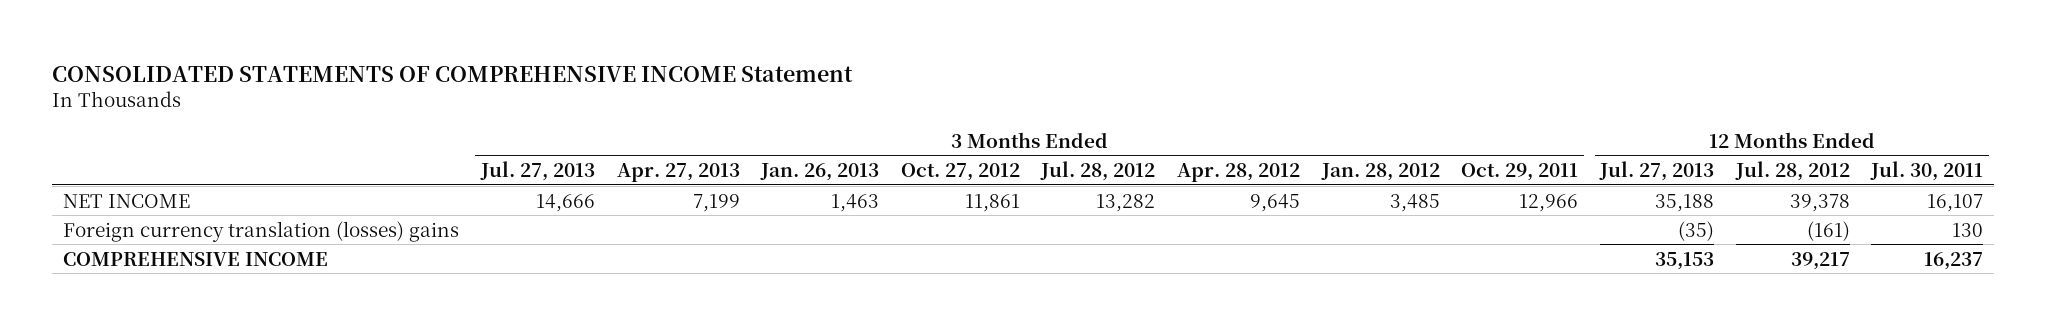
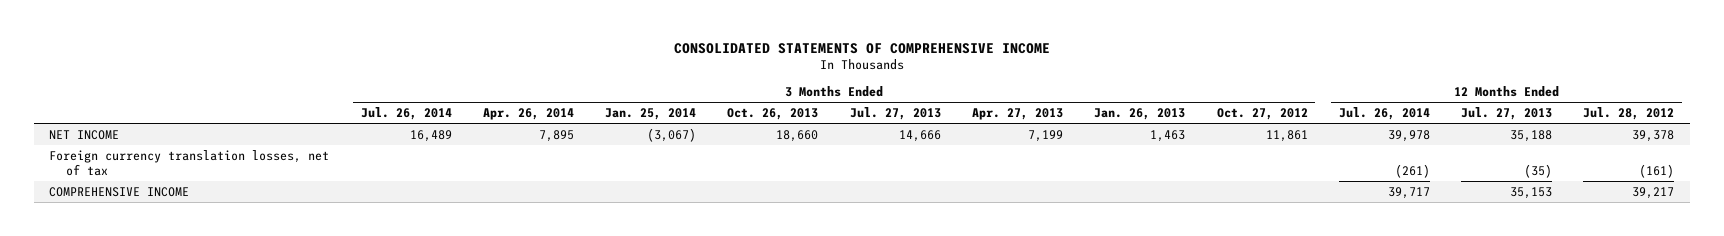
[52,65,854,82] CONSOLIDATED STATEMENTS OF COMPREHENSIVE INCOME Statement -> [673,42,1050,54] CONSOLIDATED STATEMENTS OF COMPREHENSIVE INCOME
[1040,161,1156,182] Jul. 28, 2012 -> none
[1177,163,1301,183] Apr. 28, 2012 -> none
[1320,163,1440,182] Jan. 28, 2012 -> none
[1461,163,1579,182] Oct. 29, 2011 -> none
[1870,161,1984,182] Jul. 30, 2011 -> none
none -> [360,107,452,121] Jul. 26, 2014
none -> [482,108,574,121] Apr. 26, 2014
none -> [605,108,697,121] Jan. 25, 2014
none -> [727,108,819,121] Oct. 26, 2013
none -> [1338,107,1430,121] Jul. 26, 2014
[63,220,460,242] Foreign currency translation (losses) gains -> [49,149,330,177] Foreign currency translation losses, net of tax

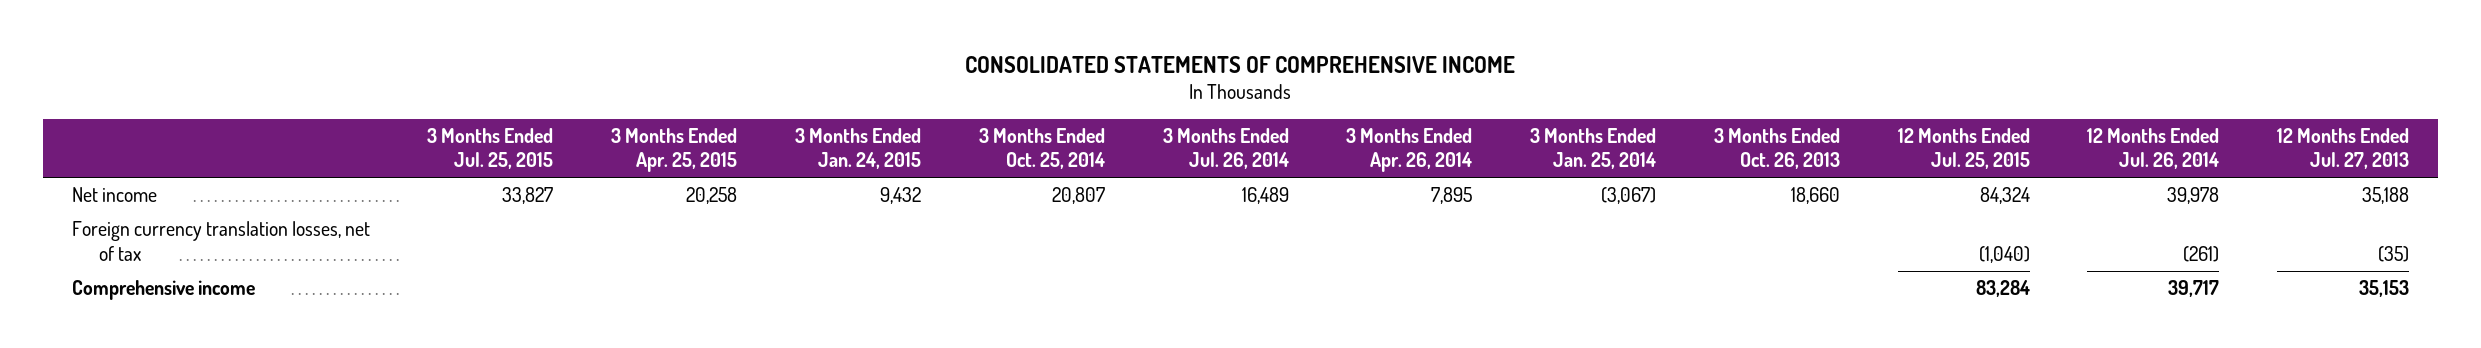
[849,107,941,121] Jul. 27, 2013 -> none
[972,108,1064,121] Apr. 27, 2013 -> none
[1094,108,1186,121] Jan. 26, 2013 -> none
[1216,108,1308,121] Oct. 27, 2012 -> none
[1583,107,1675,121] Jul. 28, 2012 -> none
none -> [427,127,554,170] 3 Months Ended Jul. 25, 2015
none -> [611,127,738,173] 3 Months Ended Apr. 25, 2015
none -> [794,127,921,170] 3 Months Ended Jan. 24, 2015
none -> [978,127,1105,170] 3 Months Ended Oct. 25, 2014
none -> [1897,127,2030,170] 12 Months Ended Jul. 25, 2015
[49,129,120,140] NET INCOME -> [71,187,157,203] Net income
[49,186,190,197] COMPREHENSIVE INCOME -> [71,280,255,301] Comprehensive income

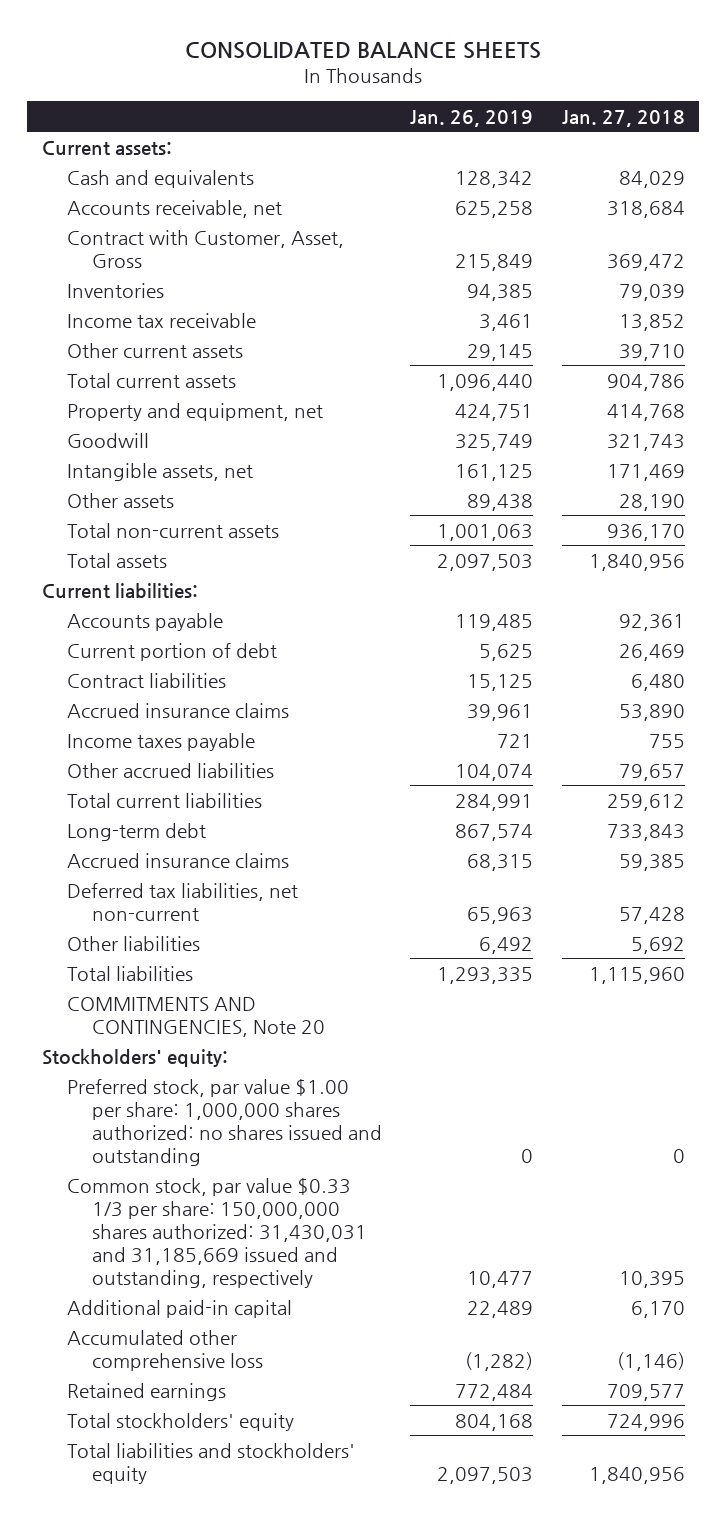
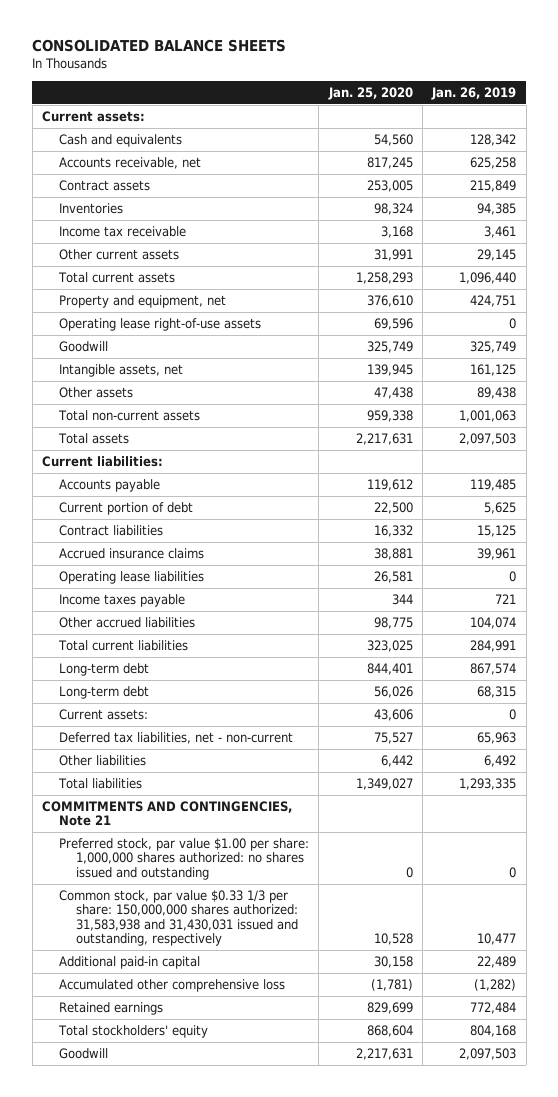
[561,109,685,127] Jan. 27, 2018 -> none
none -> [327,86,413,100] Jan. 25, 2020
[66,229,344,268] Contract with Customer, Asset, Gross -> [58,179,150,191] Contract assets
none -> [58,317,261,331] Operating lease right-of-use assets
none -> [58,570,204,584] Operating lease liabilities
[66,852,289,868] Accrued insurance claims -> [58,685,149,699] Long-term debt
none -> [58,708,148,720] Current assets:
[66,882,298,921] Deferred tax liabilities, net non-current -> [58,731,293,744] Deferred tax liabilities, net - non-current
[66,996,326,1037] COMMITMENTS AND CONTINGENCIES, Note 20 -> none
[41,1048,228,1067] Stockholders' equity: -> [41,800,292,827] COMMITMENTS AND CONTINGENCIES, Note 21
[66,1177,368,1288] Common stock, par value $0.33 1/3 per share: 150,000,000 shares authorized: 31,430,031 and 31,185,669 issued and outstanding, respectively -> [58,889,298,947] Common stock, par value $0.33 1/3 per share: 150,000,000 shares authorized: 31,583,938 and 31,430,031 issued and outstanding, respectively
[66,1442,355,1484] Total liabilities and stockholders' equity -> [58,1047,108,1059] Goodwill

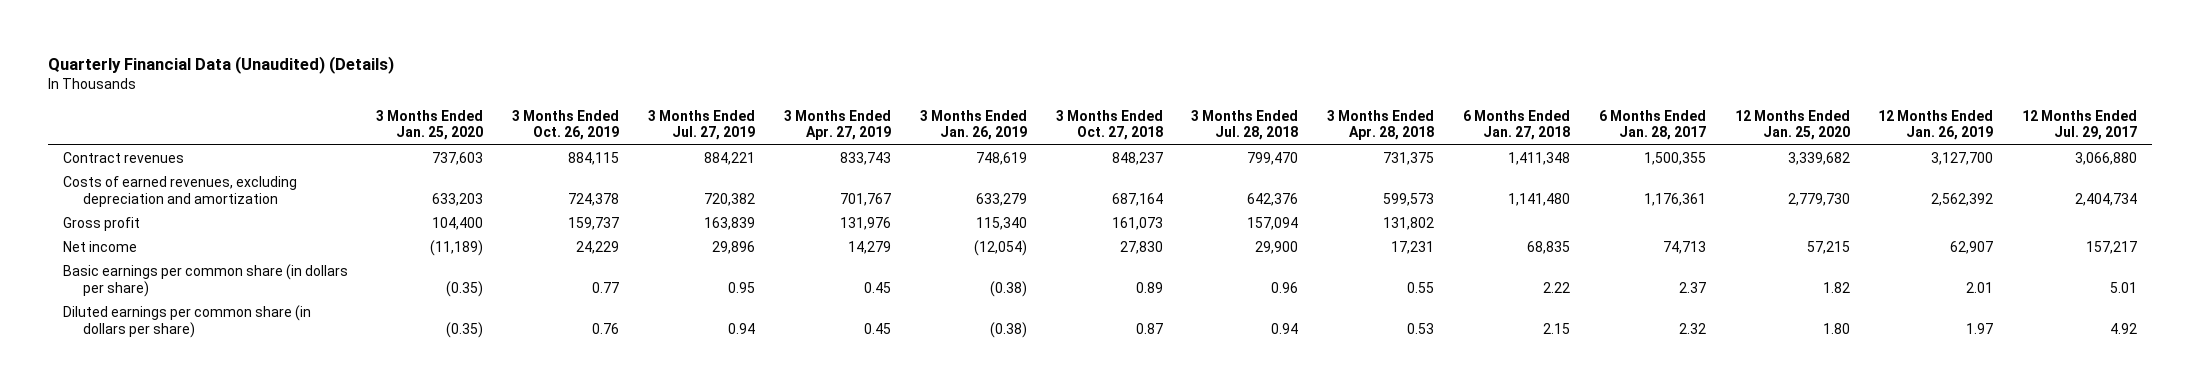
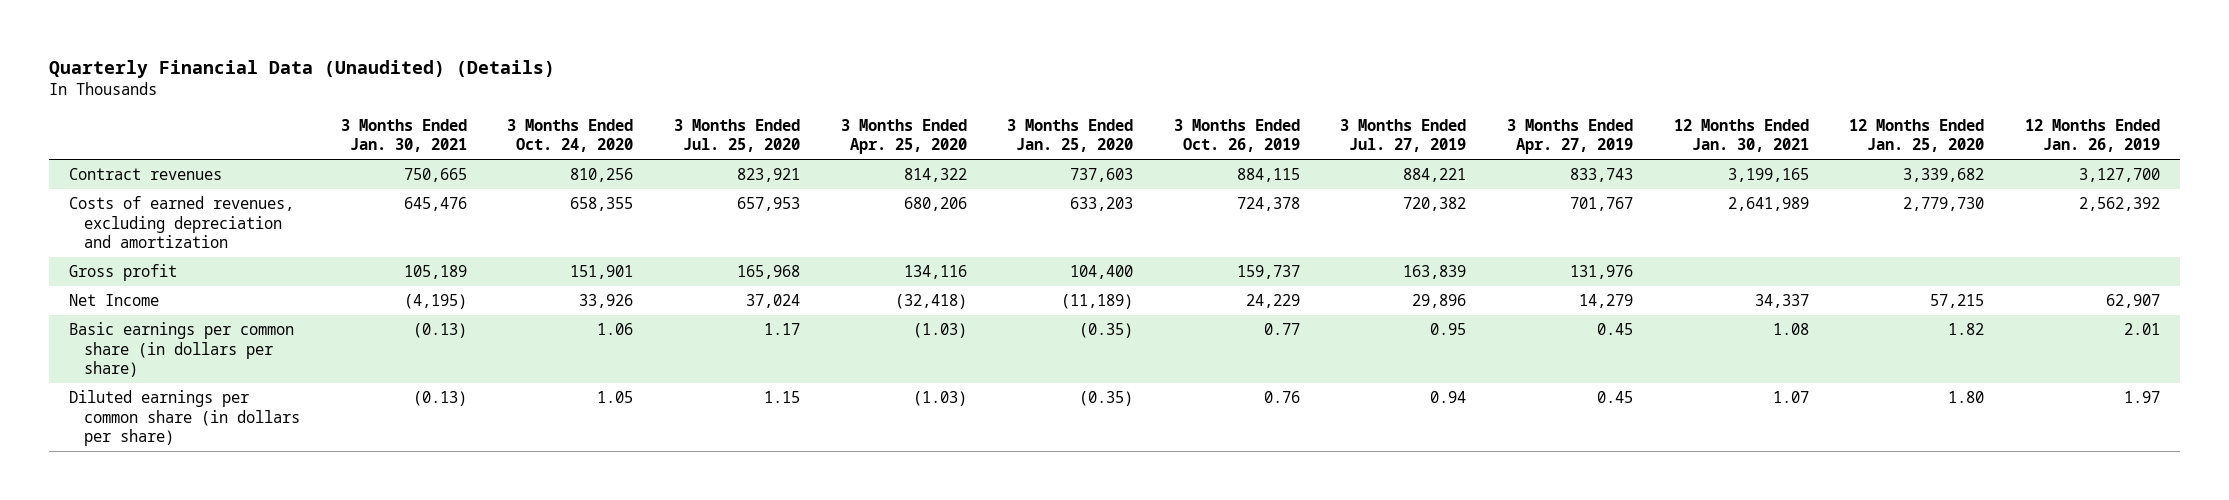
[919,109,1027,141] 3 Months Ended Jan. 26, 2019 -> none
[1055,109,1163,141] 3 Months Ended Oct. 27, 2018 -> none
[1191,109,1299,141] 3 Months Ended Jul. 28, 2018 -> none
[1327,109,1435,141] 3 Months Ended Apr. 28, 2018 -> none
[1462,109,1570,141] 6 Months Ended Jan. 27, 2018 -> none
[1598,109,1706,141] 6 Months Ended Jan. 28, 2017 -> none
[2022,109,2138,141] 12 Months Ended Jul. 29, 2017 -> none
none -> [340,118,467,153] 3 Months Ended Jan. 30, 2021
none -> [507,118,634,153] 3 Months Ended Oct. 24, 2020
none -> [674,118,801,153] 3 Months Ended Jul. 25, 2020
none -> [840,118,967,155] 3 Months Ended Apr. 25, 2020
none -> [1673,118,1809,153] 12 Months Ended Jan. 30, 2021
[62,241,137,253] Net income -> [69,294,160,307] Net Income

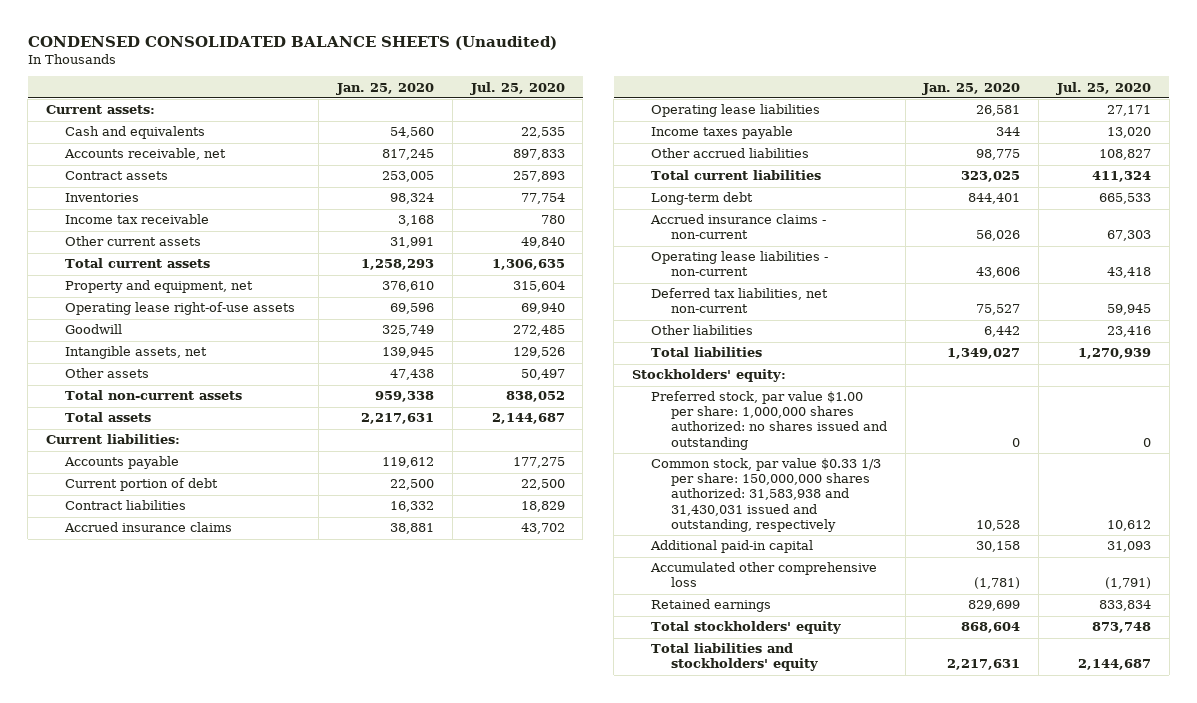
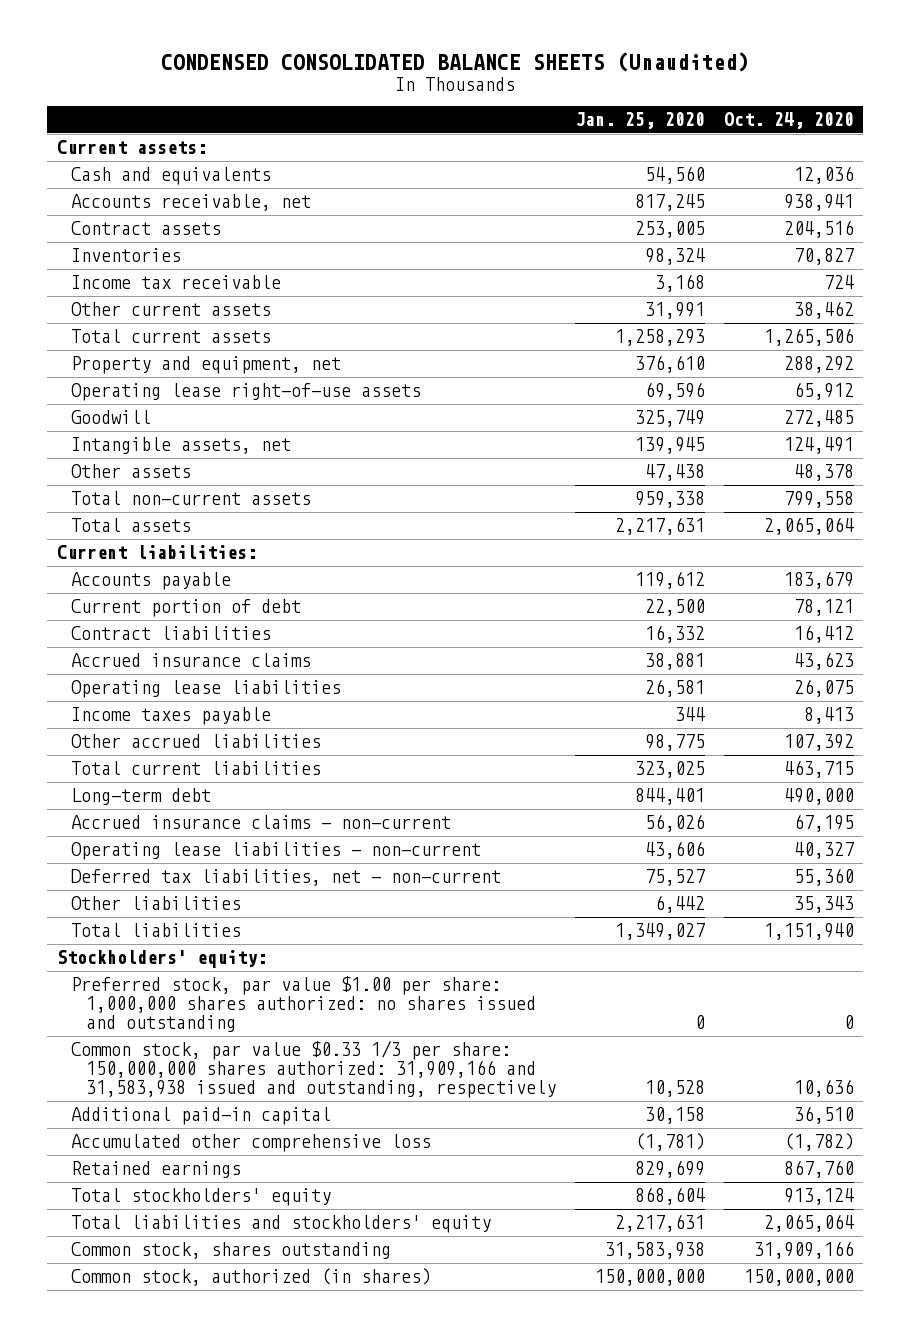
[469,81,565,95] Jul. 25, 2020 -> none
none -> [723,112,854,130] Oct. 24, 2020
[651,288,829,314] Deferred tax liabilities, net non-current -> [71,869,502,887] Deferred tax liabilities, net - non-current
[651,458,882,532] Common stock, par value $0.33 1/3 per share: 150,000,000 shares authorized: 31,583,938 and 31,430,031 issued and outstanding, respectively -> [71,1040,556,1099] Common stock, par value $0.33 1/3 per share: 150,000,000 shares authorized: 31,909,166 and 31,583,938 issued and outstanding, respectively
none -> [71,1242,392,1260] Common stock, shares outstanding
none -> [71,1268,432,1287] Common stock, authorized (in shares)

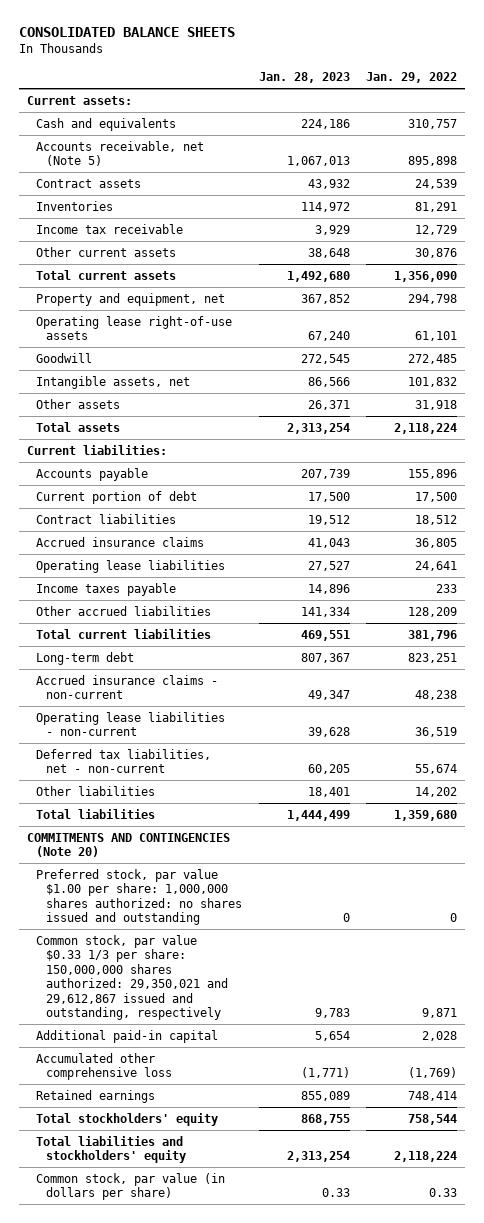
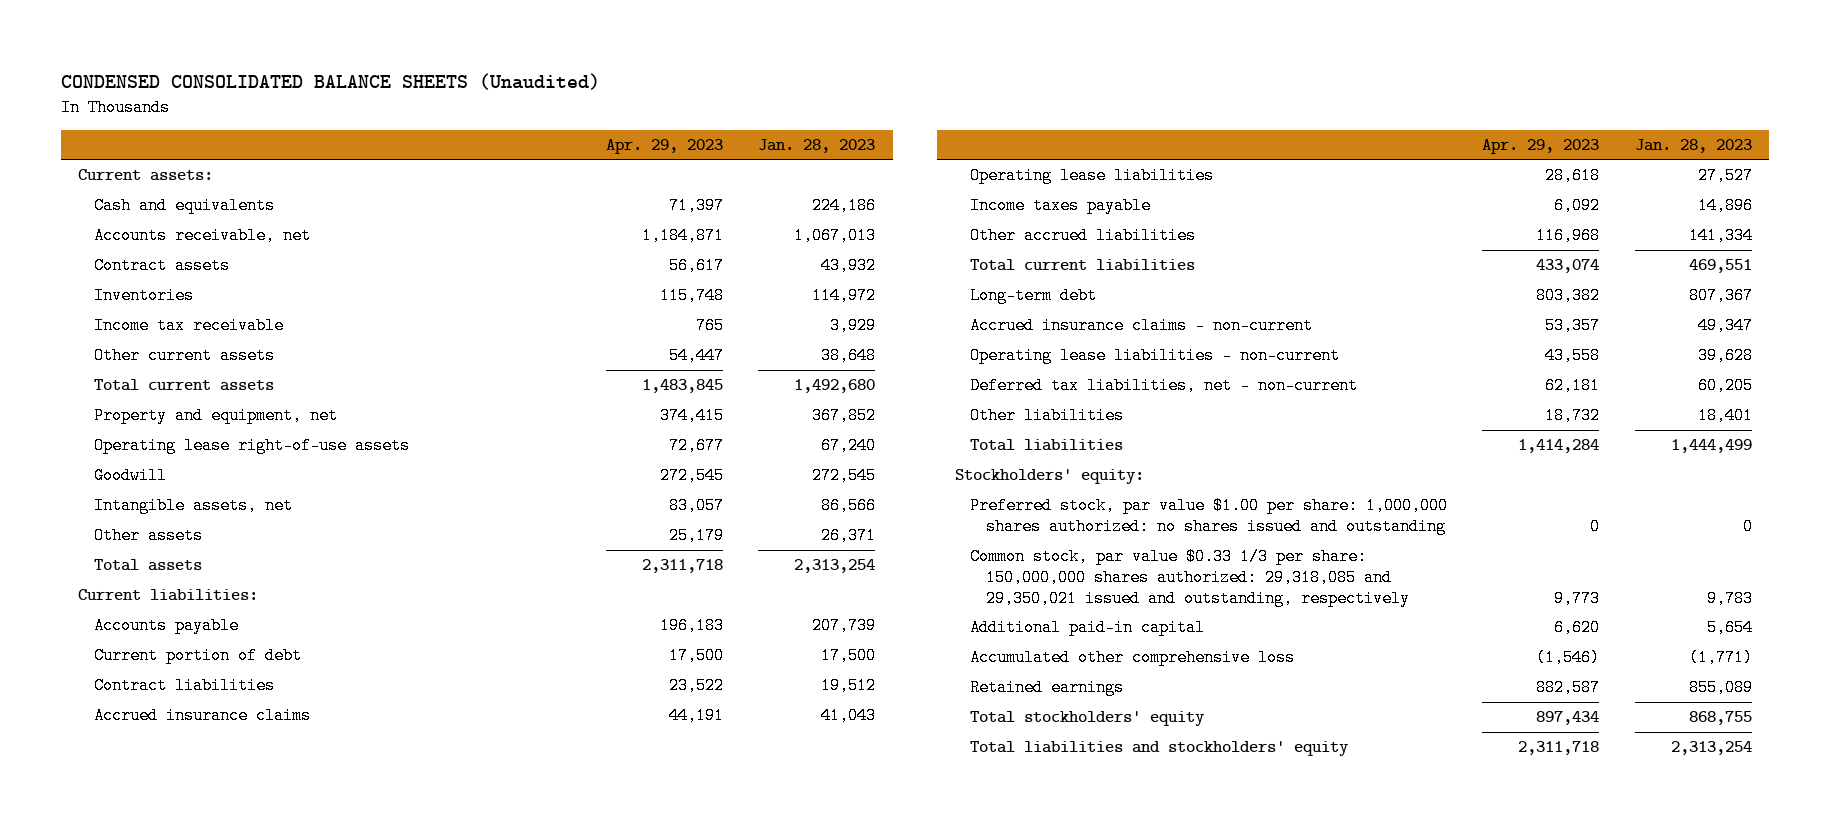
[18,27,235,38] CONSOLIDATED BALANCE SHEETS -> [60,73,600,91] CONDENSED CONSOLIDATED BALANCE SHEETS (Unaudited)
[366,72,458,84] Jan. 29, 2022 -> none
none -> [606,138,724,154] Apr. 29, 2023
[36,140,205,167] Accounts receivable, net (Note 5) -> [93,227,311,245] Accounts receivable, net
[26,832,230,858] COMMITMENTS AND CONTINGENCIES (Note 20) -> [954,469,1144,485] Stockholders' equity:
[36,934,228,1021] Common stock, par value $0.33 1/3 per share: 150,000,000 shares authorized: 29,350,021 and 29,612,867 issued and outstanding, respectively -> [970,548,1410,607] Common stock, par value $0.33 1/3 per share: 150,000,000 shares authorized: 29,318,085 and 29,350,021 issued and outstanding, respectively
[36,1172,226,1201] Common stock, par value (in dollars per share) -> none

